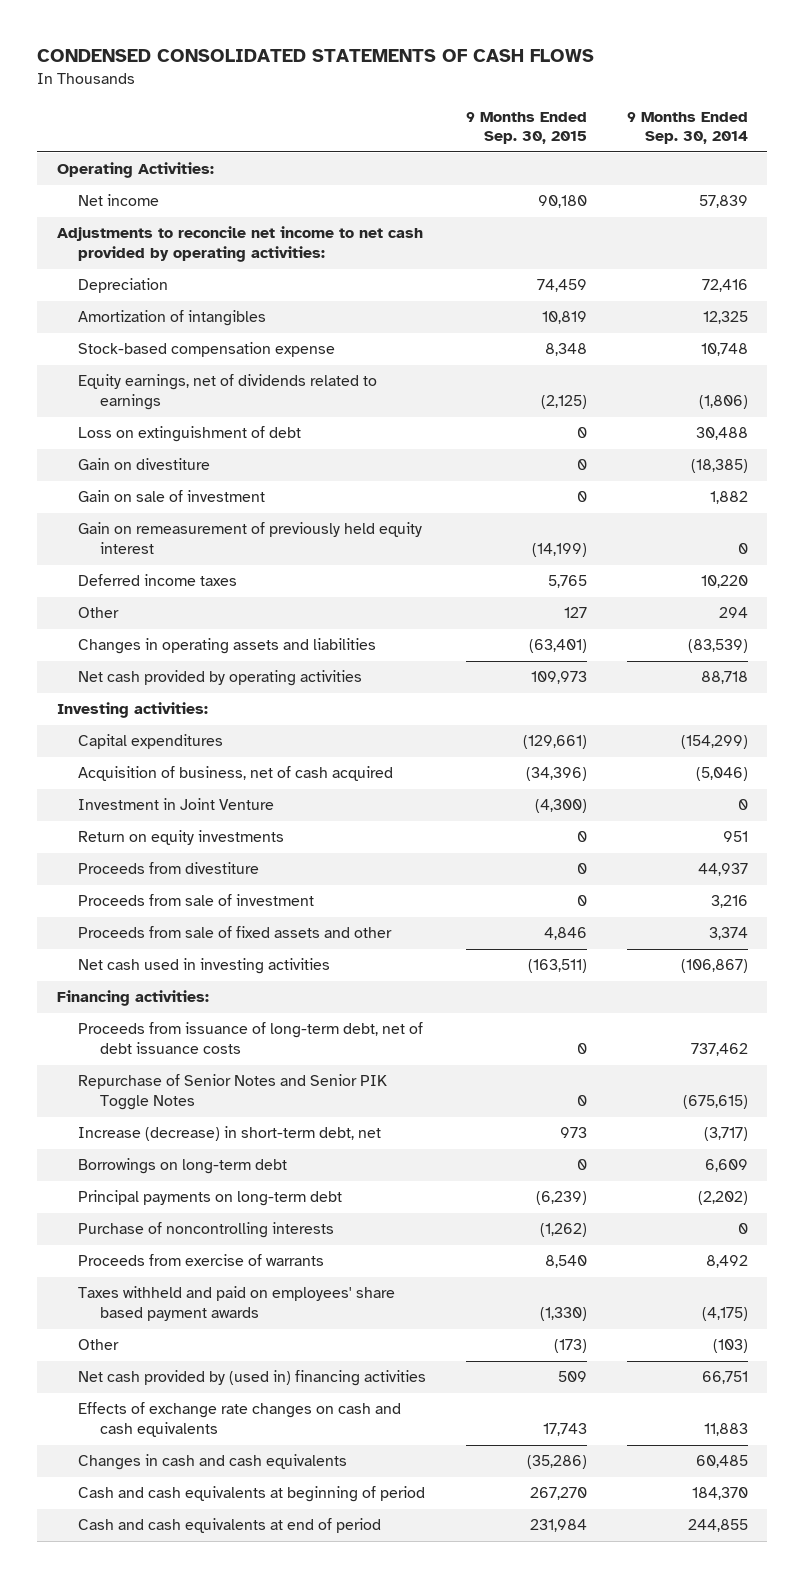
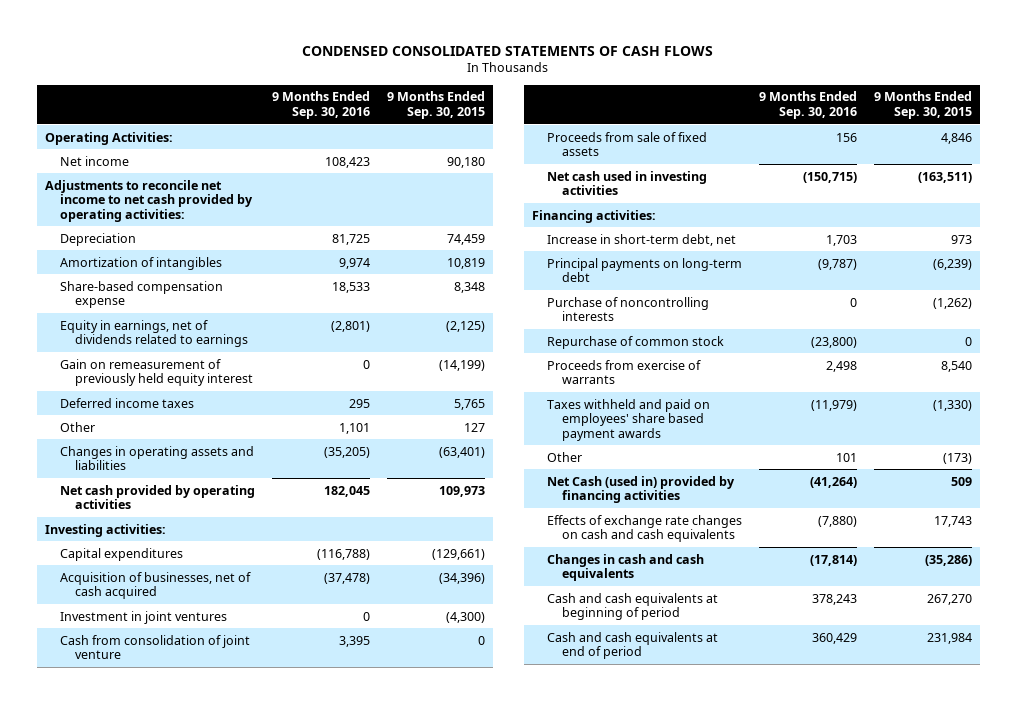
[626,111,748,145] 9 Months Ended Sep. 30, 2014 -> none
none -> [271,91,370,119] 9 Months Ended Sep. 30, 2016
[78,426,302,443] Loss on extinguishment of debt -> none
[78,458,211,471] Gain on divestiture -> none
[78,490,266,503] Gain on sale of investment -> none
[78,342,336,358] Stock-based compensation expense -> [60,280,224,309] Share-based compensation expense
[78,374,378,411] Equity earnings, net of dividends related to earnings -> [60,319,249,348] Equity in earnings, net of dividends related to earnings
[78,830,285,846] Return on equity investments -> none
[78,862,260,875] Proceeds from divestiture -> none
[78,894,315,907] Proceeds from sale of investment -> none
[78,766,394,782] Acquisition of business, net of cash acquired -> [60,571,252,600] Acquisition of businesses, net of cash acquired
[78,798,275,811] Investment in Joint Venture -> [60,610,228,624] Investment in joint ventures
none -> [60,634,251,660] Cash from consolidation of joint venture
[78,926,393,939] Proceeds from sale of fixed assets and other -> [547,131,708,157] Proceeds from sale of fixed assets
[78,1022,424,1055] Proceeds from issuance of long-term debt, net of debt issuance costs -> none
[78,1074,388,1111] Repurchase of Senior Notes and Senior PIK Toggle Notes -> none
[78,1158,288,1175] Borrowings on long-term debt -> none
[78,1126,382,1142] Increase (decrease) in short-term debt, net -> [547,233,737,246] Increase in short-term debt, net
none -> [547,335,725,349] Repurchase of common stock
[78,1370,427,1387] Net cash provided by (used in) financing activities -> [547,475,736,504] Net Cash (used in) provided by financing activities

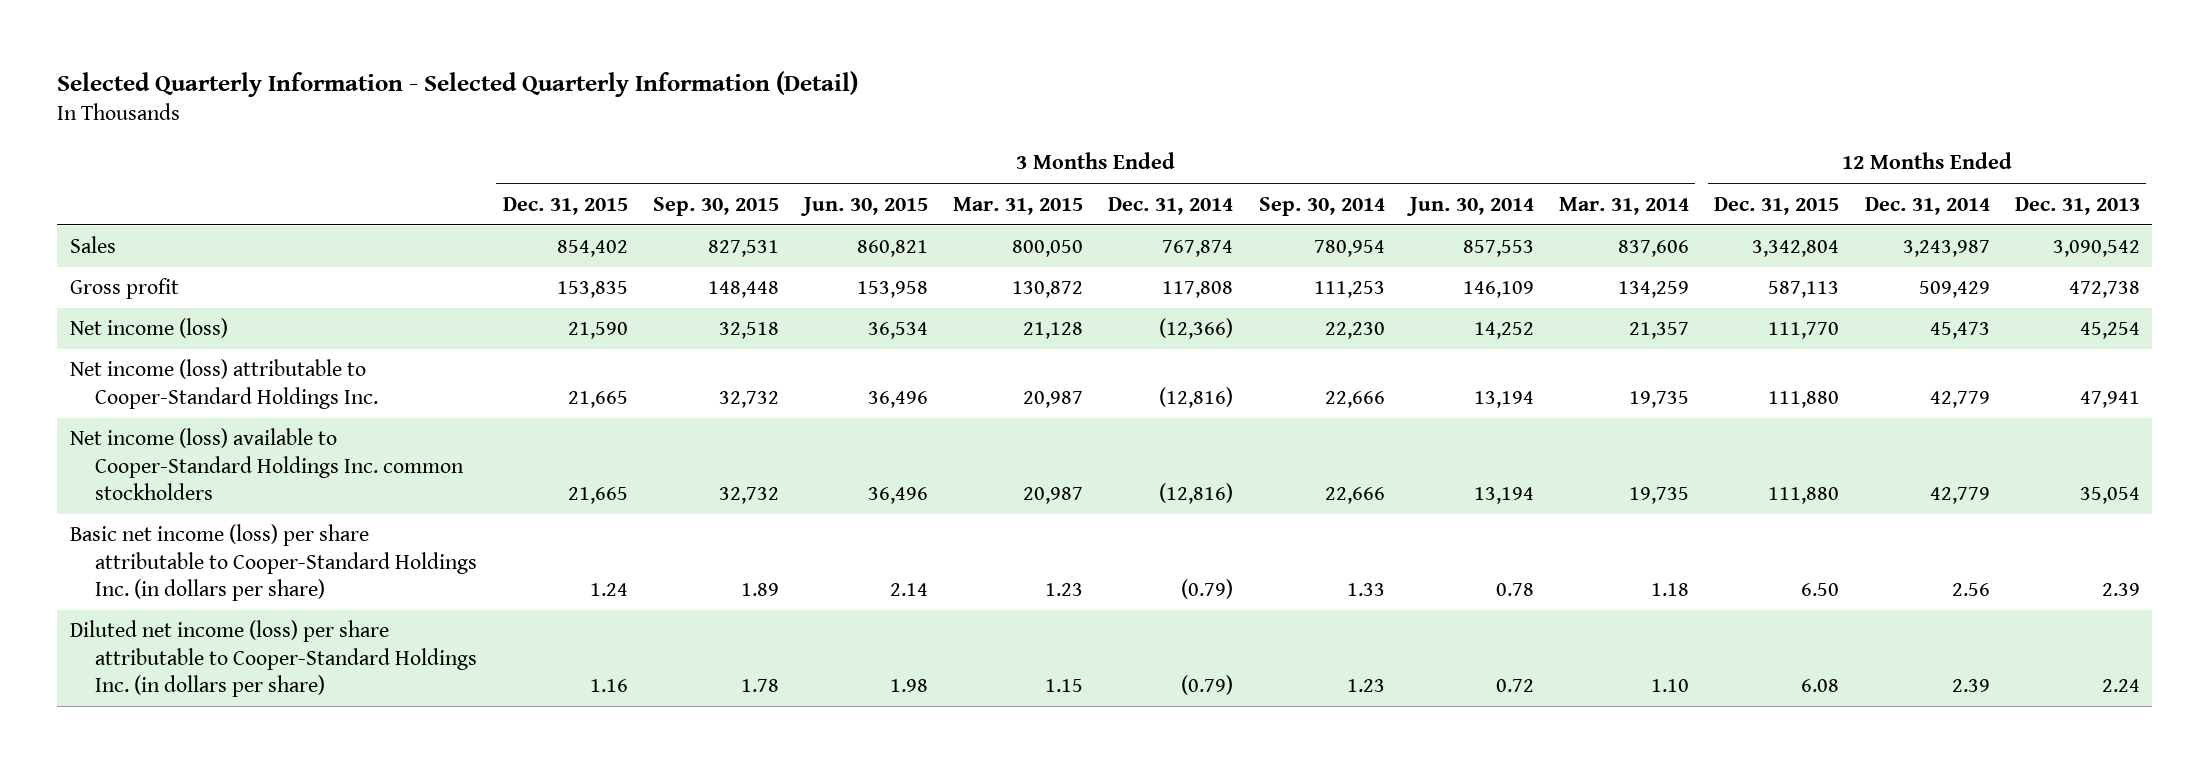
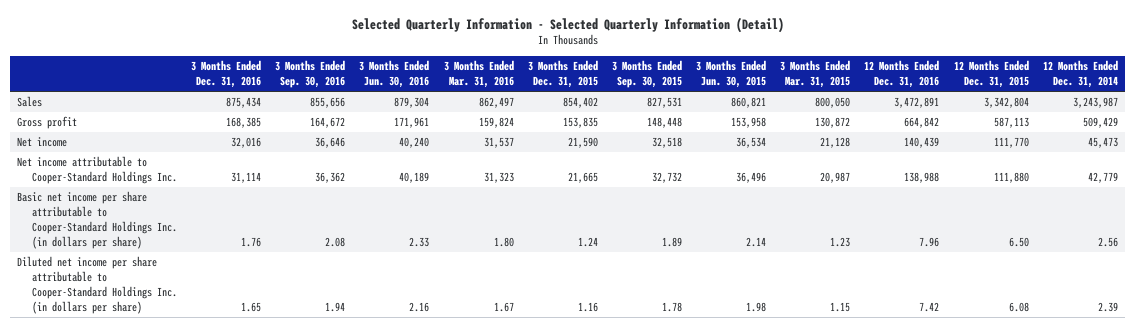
[1108,196,1234,215] Dec. 31, 2014 -> none
[1258,196,1385,216] Sep. 30, 2014 -> none
[1405,196,1534,216] Jun. 30, 2014 -> none
[1559,196,1690,215] Mar. 31, 2014 -> none
[2014,196,2140,215] Dec. 31, 2013 -> none
none -> [191,60,262,89] 3 Months Ended Dec. 31, 2016
none -> [275,60,346,89] 3 Months Ended Sep. 30, 2016
none -> [359,60,430,89] 3 Months Ended Jun. 30, 2016
none -> [443,60,514,89] 3 Months Ended Mar. 31, 2016
none -> [864,60,940,89] 12 Months Ended Dec. 31, 2016
[69,428,465,500] Net income (loss) available to Cooper-Standard Holdings Inc. common stockholders -> none
[69,318,228,339] Net income (loss) -> [17,137,68,148] Net income
[69,359,379,409] Net income (loss) attributable to Cooper-Standard Holdings Inc. -> [17,156,178,185] Net income attributable to Cooper-Standard Holdings Inc.
[69,524,478,601] Basic net income (loss) per share attributable to Cooper-Standard Holdings Inc. (in dollars per share) -> [17,191,178,249] Basic net income per share attributable to Cooper-Standard Holdings Inc. (in dollars per share)
[69,620,478,697] Diluted net income (loss) per share attributable to Cooper-Standard Holdings Inc. (in dollars per share) -> [17,256,178,314] Diluted net income per share attributable to Cooper-Standard Holdings Inc. (in dollars per share)

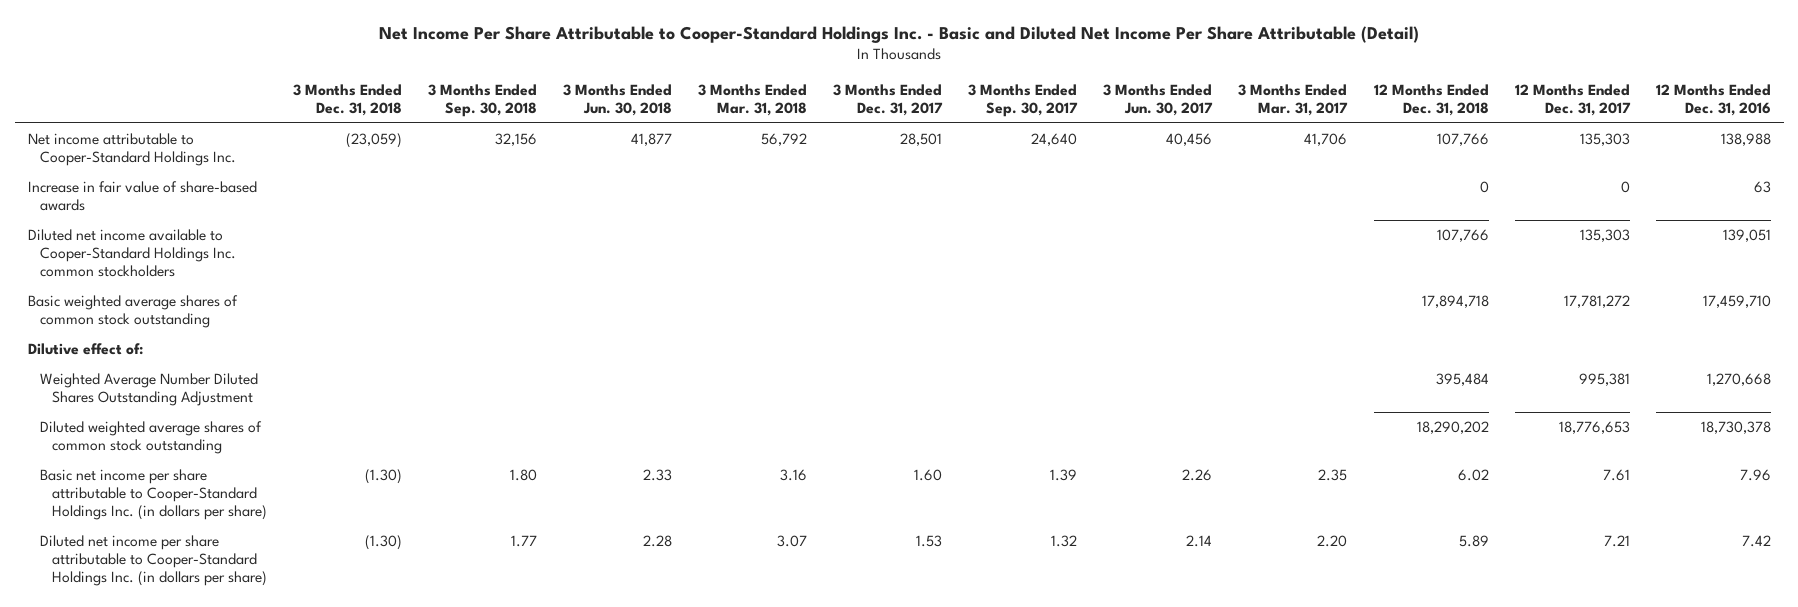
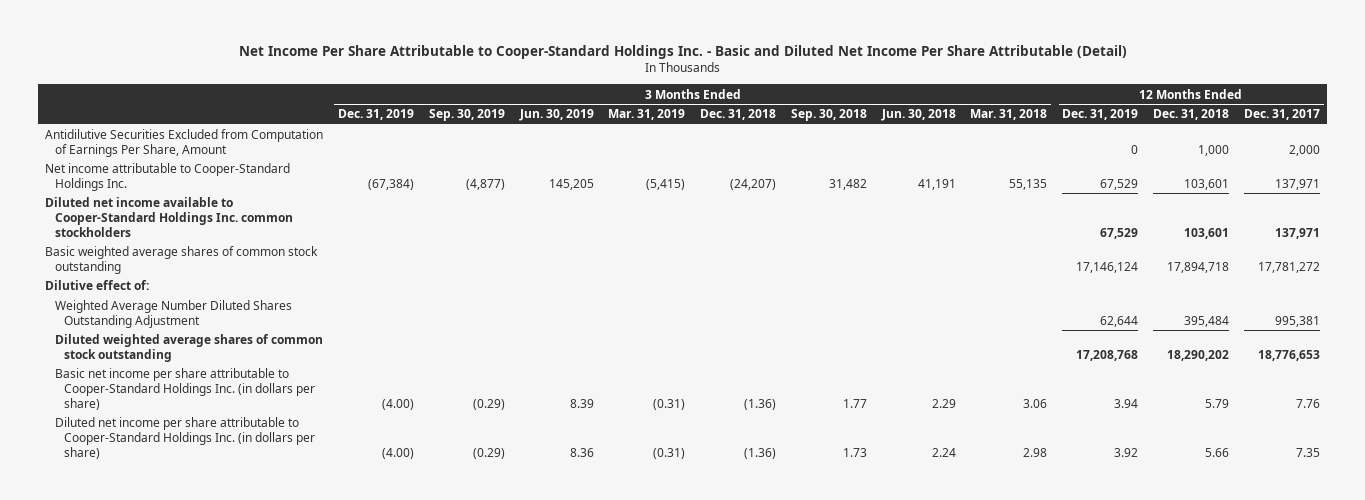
[833,84,944,116] 3 Months Ended Dec. 31, 2017 -> none
[968,84,1079,117] 3 Months Ended Sep. 30, 2017 -> none
[1103,84,1214,116] 3 Months Ended Jun. 30, 2017 -> none
[1238,84,1349,116] 3 Months Ended Mar. 31, 2017 -> none
[1655,84,1771,116] 12 Months Ended Dec. 31, 2016 -> none
none -> [337,109,414,121] Dec. 31, 2019
none -> [428,109,505,122] Sep. 30, 2019
none -> [518,109,594,122] Jun. 30, 2019
none -> [608,109,686,121] Mar. 31, 2019
none -> [1062,109,1139,121] Dec. 31, 2019
[27,181,257,211] Increase in fair value of share-based awards -> none
none -> [45,129,324,157] Antidilutive Securities Excluded from Computation of Earnings Per Share, Amount
[345,133,402,149] (23,059) -> [730,178,777,190] (24,207)
[494,133,537,147] 32,156 -> [828,178,867,190] 31,482
[631,133,673,147] 41,877 -> [917,178,956,190] 41,191
[761,133,808,147] 56,792 -> [1009,178,1048,190] 55,135
[1436,133,1489,147] 107,766 -> [1184,178,1230,190] 103,601
[1579,133,1630,147] 135,303 -> [1274,178,1320,190] 137,971
[1436,229,1489,243] 107,766 -> [1184,227,1230,239] 103,601
[1579,229,1630,243] 135,303 -> [1274,227,1320,239] 137,971
[364,469,402,485] (1.30) -> [744,398,777,410] (1.36)
[509,469,537,482] 1.80 -> [842,398,867,408] 1.77
[643,469,673,482] 2.33 -> [931,398,956,408] 2.29
[780,469,808,482] 3.16 -> [1023,398,1048,408] 3.06
[1457,469,1489,482] 6.02 -> [1205,398,1230,408] 5.79
[1602,469,1630,482] 7.61 -> [1295,398,1320,408] 7.76
[364,535,402,551] (1.30) -> [744,447,777,459] (1.36)
[510,535,537,548] 1.77 -> [842,447,867,457] 1.73
[643,535,673,548] 2.28 -> [931,447,956,457] 2.24
[777,535,808,548] 3.07 -> [1023,447,1048,457] 2.98
[1458,535,1489,548] 5.89 -> [1205,447,1230,457] 5.66
[1603,535,1630,548] 7.21 -> [1295,447,1320,457] 7.35

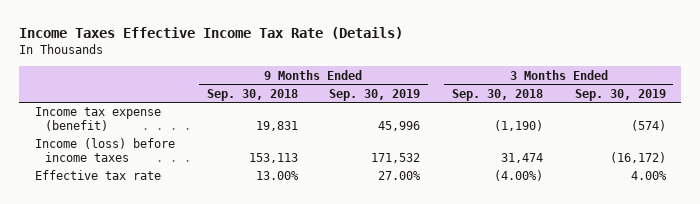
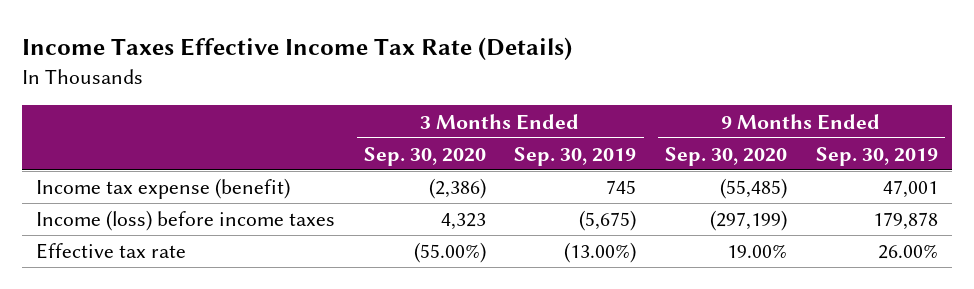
[206,88,298,101] Sep. 30, 2018 -> none
[451,88,543,101] Sep. 30, 2018 -> none
none -> [363,146,486,166] Sep. 30, 2020
none -> [665,146,788,166] Sep. 30, 2020
[378,121,421,132] 45,996 -> [882,180,938,199] 47,001
[630,120,666,132] (574) -> [606,180,637,195] 745
[371,153,421,164] 171,532 -> [872,212,938,231] 179,878
[609,152,666,164] (16,172) -> [579,210,637,232] (5,675)
[378,171,422,181] 27.00% -> [877,244,938,260] 26.00%
[630,171,667,181] 4.00% -> [564,242,637,264] (13.00%)

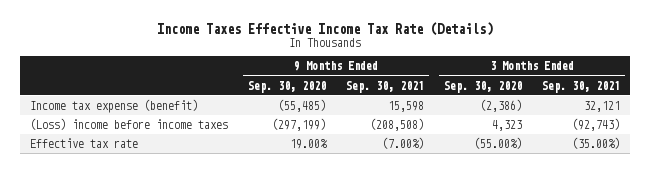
[514,146,637,166] Sep. 30, 2019 -> none
[815,146,938,166] Sep. 30, 2019 -> none
none -> [346,80,425,93] Sep. 30, 2021
none -> [542,80,621,93] Sep. 30, 2021
[36,210,336,232] Income (loss) before income taxes -> [29,117,228,130] (Loss) income before income taxes

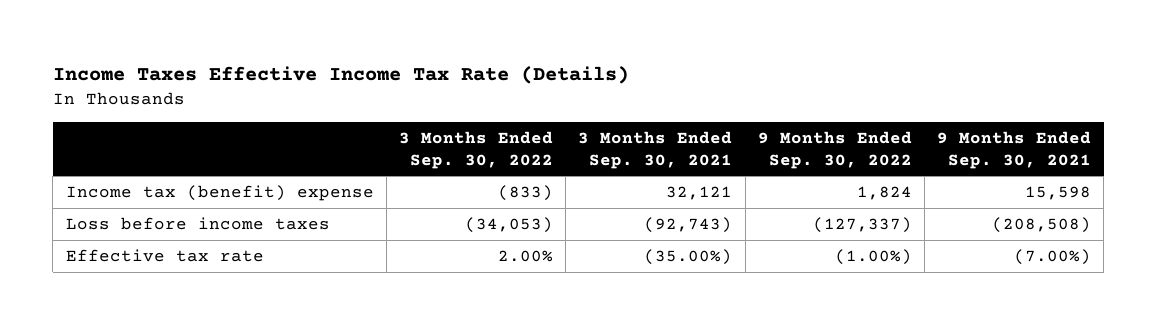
[247,80,326,93] Sep. 30, 2020 -> none
[444,80,523,93] Sep. 30, 2020 -> none
none -> [398,130,553,169] 3 Months Ended Sep. 30, 2022
none -> [757,130,912,169] 9 Months Ended Sep. 30, 2022
[29,98,198,113] Income tax expense (benefit) -> [65,185,374,202] Income tax (benefit) expense
[29,117,228,130] (Loss) income before income taxes -> [65,217,330,231] Loss before income taxes

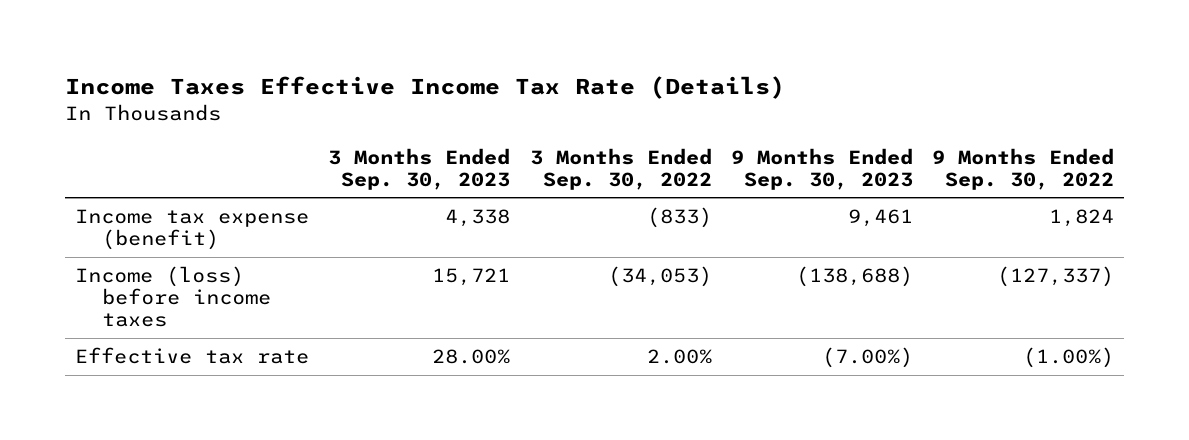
[578,130,733,169] 3 Months Ended Sep. 30, 2021 -> none
[937,130,1092,169] 9 Months Ended Sep. 30, 2021 -> none
none -> [328,147,511,190] 3 Months Ended Sep. 30, 2023
none -> [730,147,913,190] 9 Months Ended Sep. 30, 2023
[65,185,374,202] Income tax (benefit) expense -> [74,208,309,250] Income tax expense (benefit)
[65,217,330,231] Loss before income taxes -> [74,265,271,327] Income (loss) before income taxes

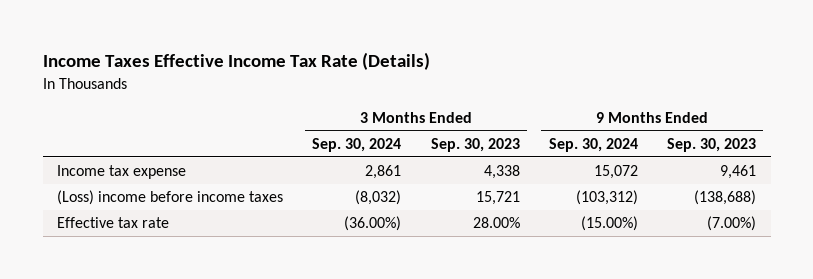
[529,147,712,190] 3 Months Ended Sep. 30, 2022 -> none
[932,147,1115,190] 9 Months Ended Sep. 30, 2022 -> none
none -> [312,137,402,152] Sep. 30, 2024
none -> [548,137,638,152] Sep. 30, 2024
[74,208,309,250] Income tax expense (benefit) -> [57,165,187,180] Income tax expense
[74,265,271,327] Income (loss) before income taxes -> [57,190,284,206] (Loss) income before income taxes

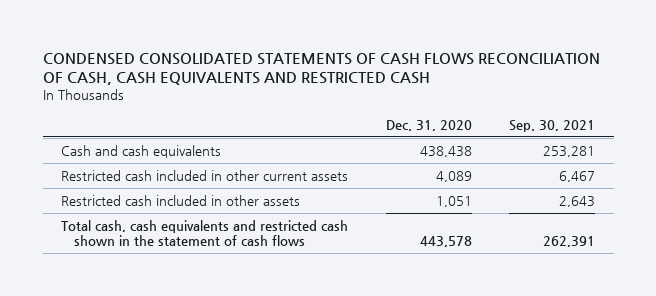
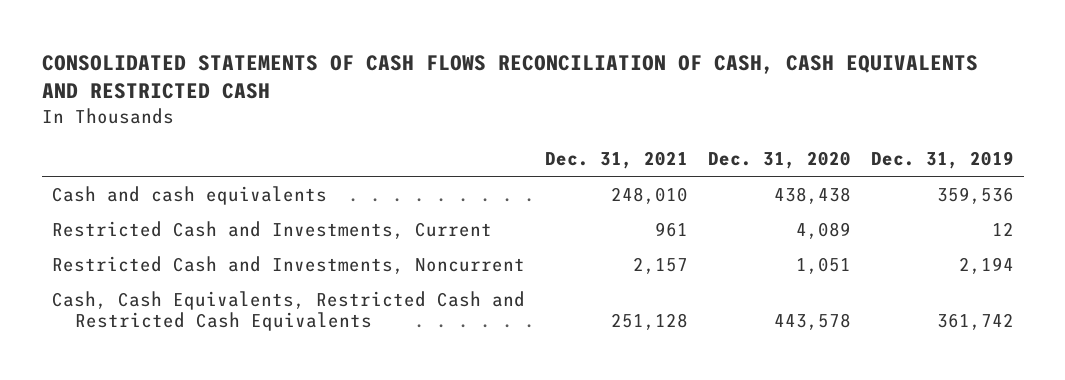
[42,52,600,86] CONDENSED CONSOLIDATED STATEMENTS OF CASH FLOWS RECONCILIATION OF CASH, CASH EQUIVALENTS AND RESTRICTED CASH -> [41,54,978,100] CONSOLIDATED STATEMENTS OF CASH FLOWS RECONCILIATION OF CASH, CASH EQUIVALENTS AND RESTRICTED CASH
[508,119,595,132] Sep. 30, 2021 -> none
none -> [544,151,688,170] Dec. 31, 2021
none -> [870,151,1014,170] Dec. 31, 2019
[61,169,349,181] Restricted cash included in other current assets -> [51,220,492,239] Restricted Cash and Investments, Current
[61,194,301,206] Restricted cash included in other assets -> [51,255,525,274] Restricted Cash and Investments, Noncurrent
[61,219,349,246] Total cash, cash equivalents and restricted cash shown in the statement of cash flows -> [51,290,525,332] Cash, Cash Equivalents, Restricted Cash and Restricted Cash Equivalents

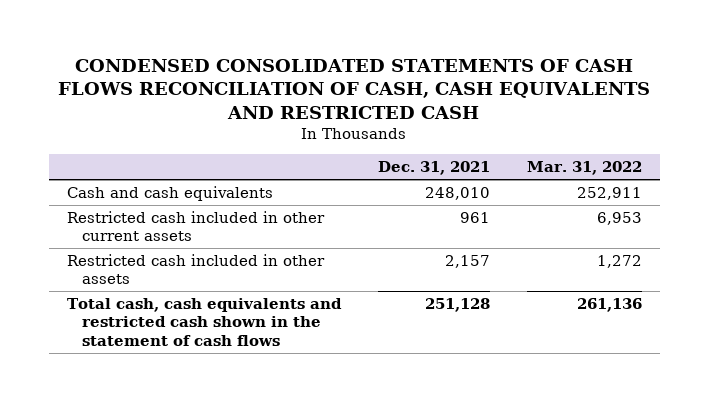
[41,54,978,100] CONSOLIDATED STATEMENTS OF CASH FLOWS RECONCILIATION OF CASH, CASH EQUIVALENTS AND RESTRICTED CASH -> [58,59,651,119] CONDENSED CONSOLIDATED STATEMENTS OF CASH FLOWS RECONCILIATION OF CASH, CASH EQUIVALENTS AND RESTRICTED CASH
[707,151,851,170] Dec. 31, 2020 -> none
[870,151,1014,170] Dec. 31, 2019 -> none
none -> [526,161,642,176] Mar. 31, 2022
[51,220,492,239] Restricted Cash and Investments, Current -> [67,210,326,242] Restricted cash included in other current assets
[51,255,525,274] Restricted Cash and Investments, Noncurrent -> [67,253,326,285] Restricted cash included in other assets
[51,290,525,332] Cash, Cash Equivalents, Restricted Cash and Restricted Cash Equivalents -> [67,297,343,346] Total cash, cash equivalents and restricted cash shown in the statement of cash flows

